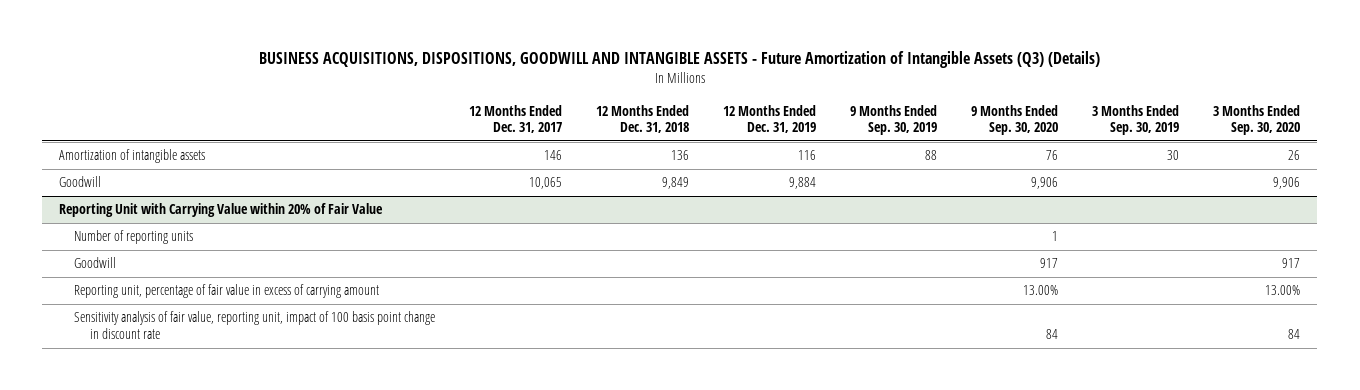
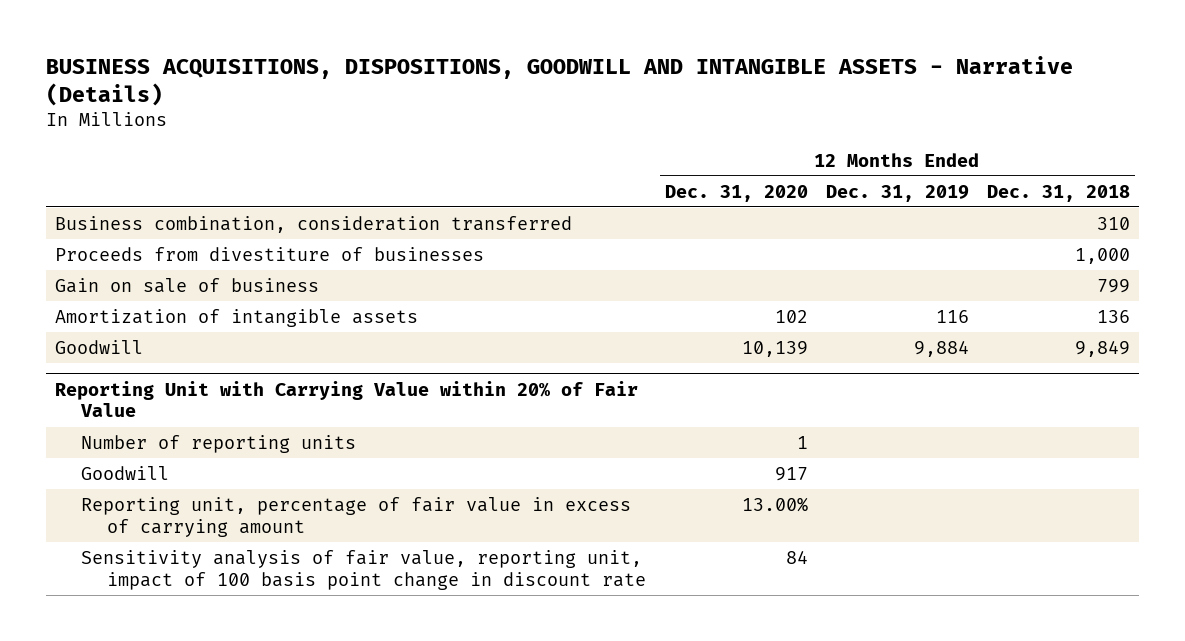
[258,51,1100,69] BUSINESS ACQUISITIONS, DISPOSITIONS, GOODWILL AND INTANGIBLE ASSETS - Future Amortization of Intangible Assets (Q3) (Details) -> [45,55,1073,106] BUSINESS ACQUISITIONS, DISPOSITIONS, GOODWILL AND INTANGIBLE ASSETS - Narrative (Details)
[469,104,563,134] 12 Months Ended Dec. 31, 2017 -> none
[850,104,938,136] 9 Months Ended Sep. 30, 2019 -> none
[971,104,1059,136] 9 Months Ended Sep. 30, 2020 -> none
[1092,104,1180,136] 3 Months Ended Sep. 30, 2019 -> none
[1213,104,1301,136] 3 Months Ended Sep. 30, 2020 -> none
none -> [664,184,808,202] Dec. 31, 2020
none -> [54,215,572,233] Business combination, consideration transferred
none -> [54,246,484,261] Proceeds from divestiture of businesses
none -> [54,277,319,293] Gain on sale of business

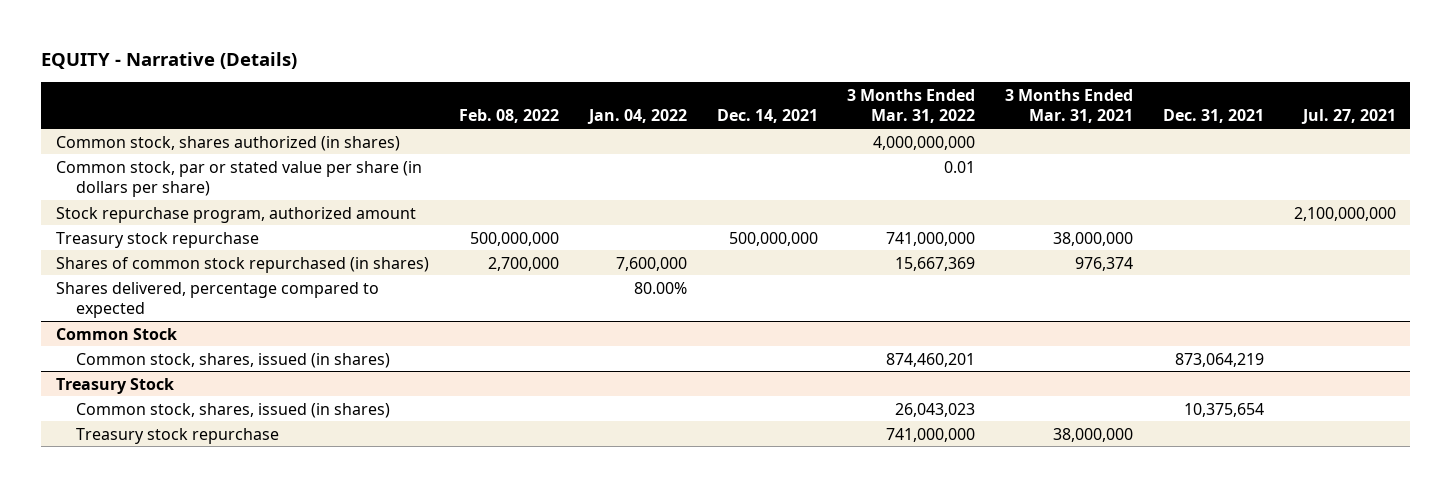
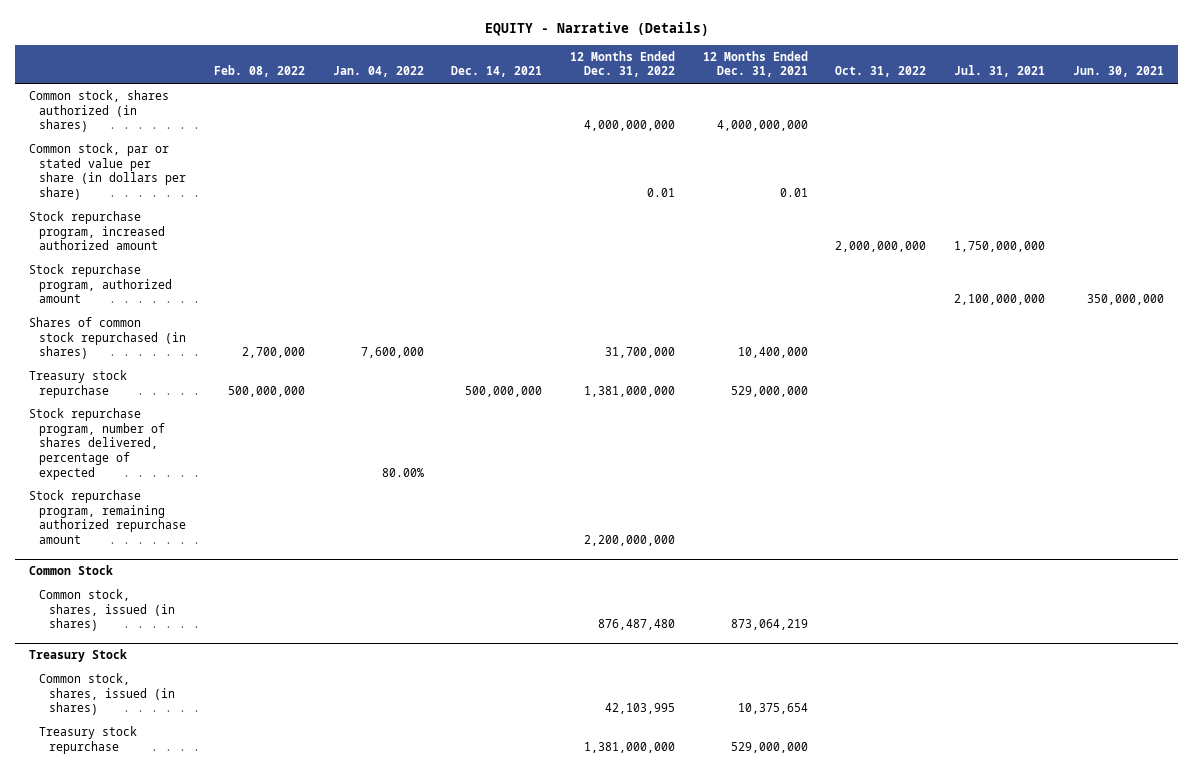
[847,88,976,124] 3 Months Ended Mar. 31, 2022 -> none
[1005,88,1134,124] 3 Months Ended Mar. 31, 2021 -> none
[1162,109,1264,124] Dec. 31, 2021 -> none
[1300,109,1396,125] Jul. 27, 2021 -> none
none -> [569,50,675,78] 12 Months Ended Dec. 31, 2022
none -> [702,50,808,78] 12 Months Ended Dec. 31, 2021
none -> [835,66,927,78] Oct. 31, 2022
none -> [954,65,1046,78] Jul. 31, 2021
none -> [1072,66,1164,78] Jun. 30, 2021
none -> [29,210,166,251] Stock repurchase program, increased authorized amount
[56,231,260,248] Treasury stock repurchase -> [29,369,128,398] Treasury stock repurchase
[56,281,380,319] Shares delivered, percentage compared to expected -> [29,407,166,480] Stock repurchase program, number of shares delivered, percentage of expected
none -> [29,489,187,544] Stock repurchase program, remaining authorized repurchase amount

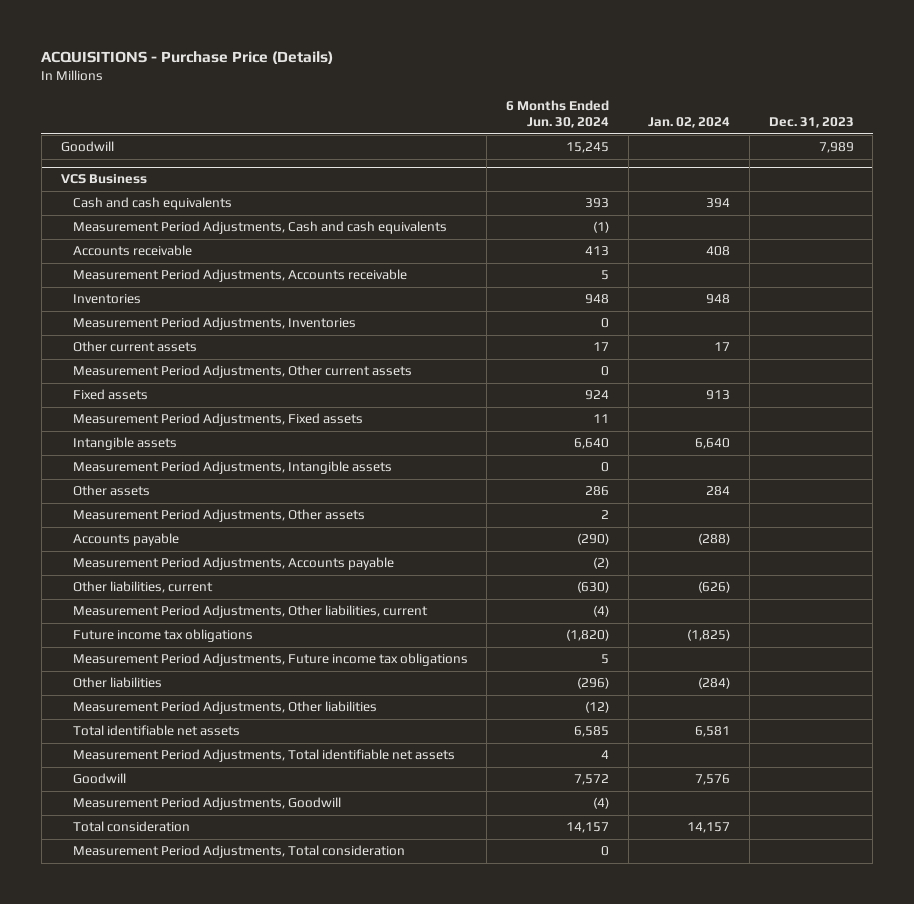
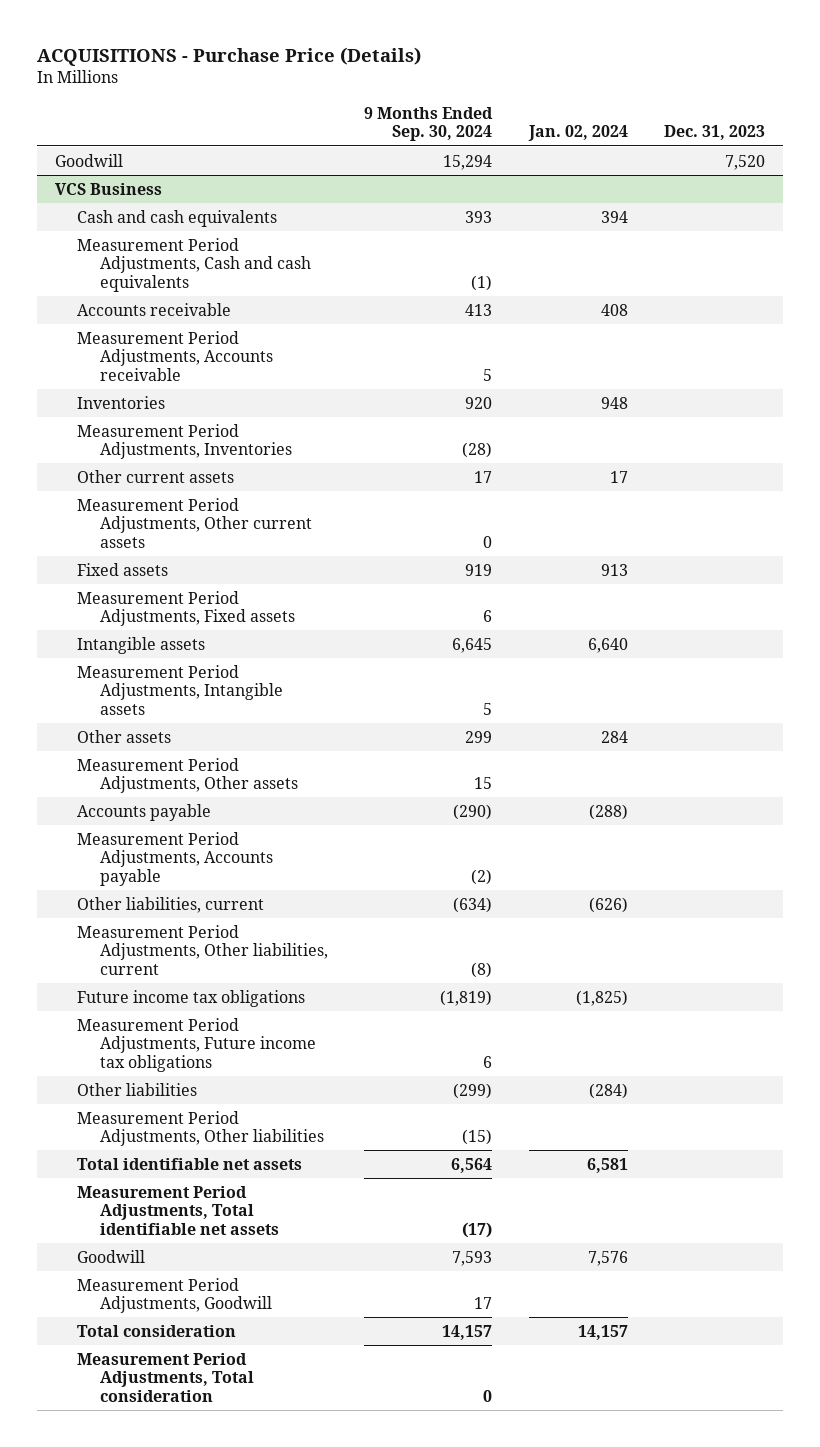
[506,99,610,128] 6 Months Ended Jun. 30, 2024 -> none
none -> [364,106,494,142] 9 Months Ended Sep. 30, 2024
[818,142,854,154] 7,989 -> [724,154,765,170] 7,520

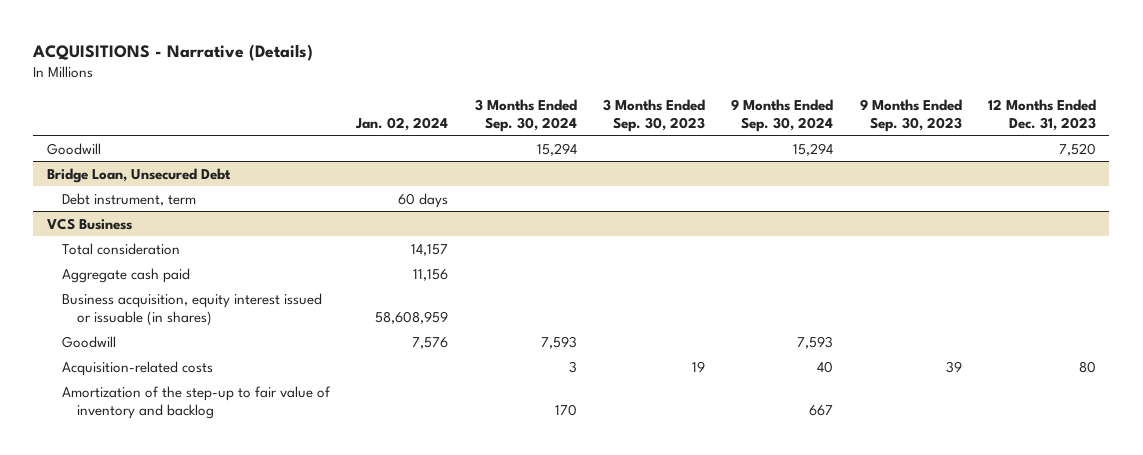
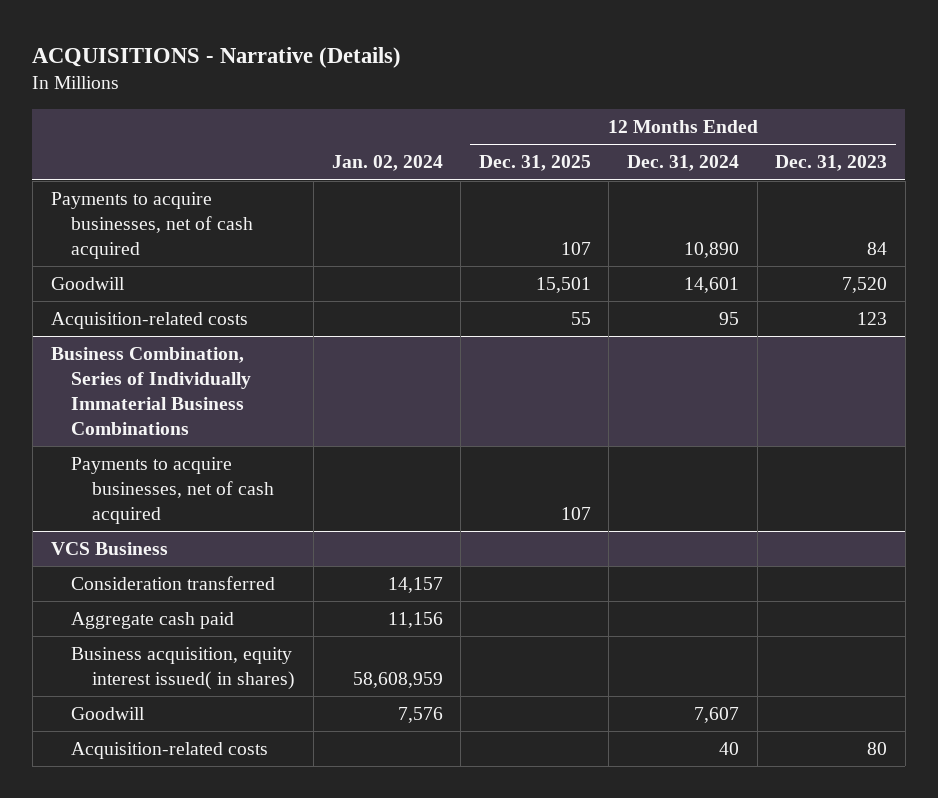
[474,98,577,132] 3 Months Ended Sep. 30, 2024 -> none
[602,98,705,132] 3 Months Ended Sep. 30, 2023 -> none
[731,98,834,132] 9 Months Ended Sep. 30, 2024 -> none
[859,98,962,132] 9 Months Ended Sep. 30, 2023 -> none
none -> [478,155,591,172] Dec. 31, 2025
none -> [626,155,739,172] Dec. 31, 2024
none -> [50,192,254,259] Payments to acquire businesses, net of cash acquired
[46,167,231,183] Bridge Loan, Unsecured Debt -> none
[61,192,196,206] Debt instrument, term -> none
none -> [50,312,248,330] Acquisition-related costs
none -> [50,347,252,435] Business Combination, Series of Individually Immaterial Business Combinations
none -> [71,457,275,524] Payments to acquire businesses, net of cash acquired
[61,242,180,255] Total consideration -> [71,576,276,591] Consideration transferred
[61,292,322,326] Business acquisition, equity interest issued or issuable (in shares) -> [71,647,296,690] Business acquisition, equity interest issued( in shares)
[61,385,331,419] Amortization of the step-up to fair value of inventory and backlog -> none

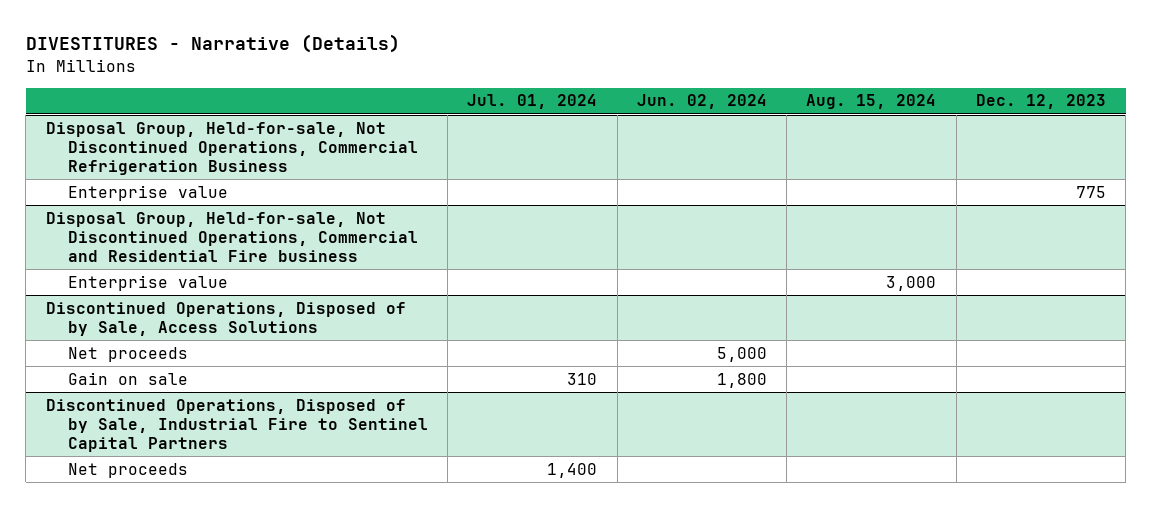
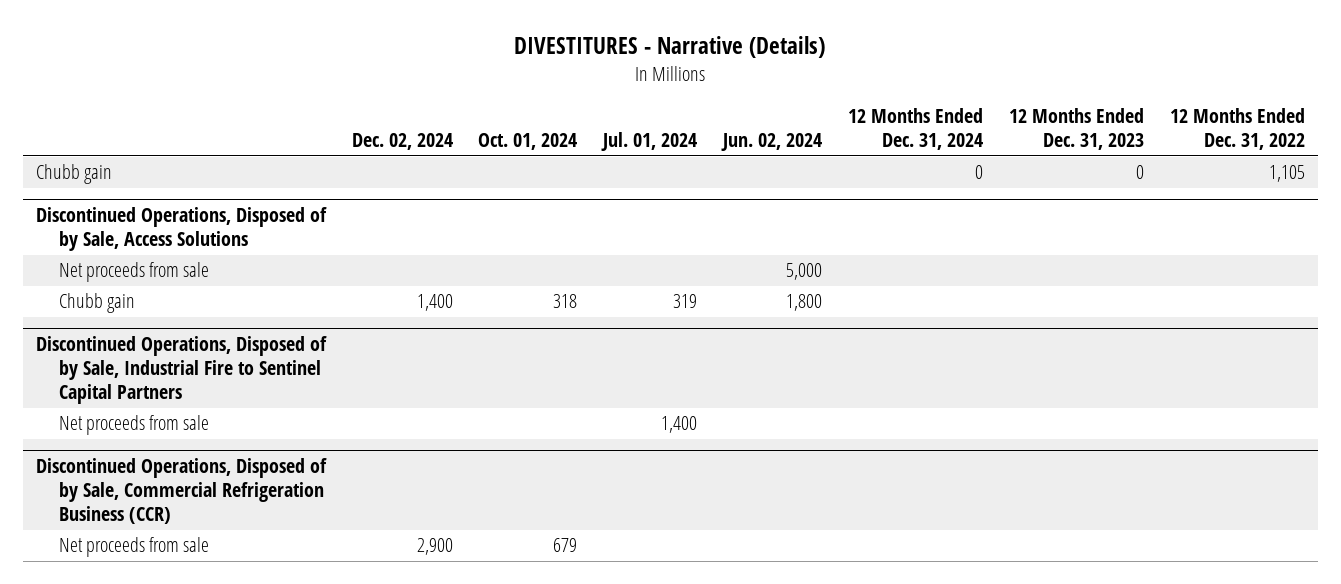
[806,94,937,110] Aug. 15, 2024 -> none
[975,94,1106,110] Dec. 12, 2023 -> none
none -> [351,133,453,151] Dec. 02, 2024
none -> [478,133,578,151] Oct. 01, 2024
none -> [848,108,984,151] 12 Months Ended Dec. 31, 2024
none -> [1008,108,1144,151] 12 Months Ended Dec. 31, 2023
none -> [1169,108,1305,151] 12 Months Ended Dec. 31, 2022
[45,121,418,175] Disposal Group, Held-for-sale, Not Discontinued Operations, Commercial Refrigeration Business -> none
[67,184,228,201] Enterprise value -> none
[45,211,418,262] Disposal Group, Held-for-sale, Not Discontinued Operations, Commercial and Residential Fire business -> none
[67,274,228,291] Enterprise value -> none
none -> [35,164,112,185] Chubb gain
[67,346,188,362] Net proceeds -> [59,262,210,283] Net proceeds from sale
[67,371,188,385] Gain on sale -> [59,293,136,314] Chubb gain
[567,372,598,385] 310 -> [673,294,698,309] 319
[67,462,188,478] Net proceeds -> [59,415,210,436] Net proceeds from sale
none -> [35,458,327,525] Discontinued Operations, Disposed of by Sale, Commercial Refrigeration Business (CCR)
none -> [59,537,210,558] Net proceeds from sale

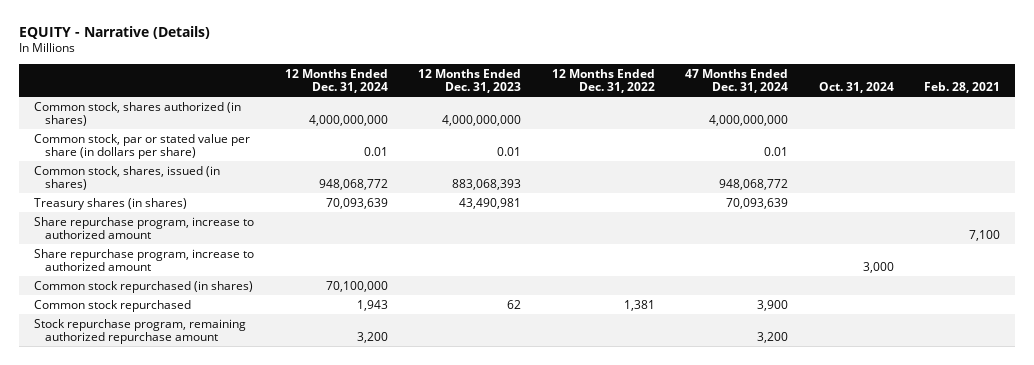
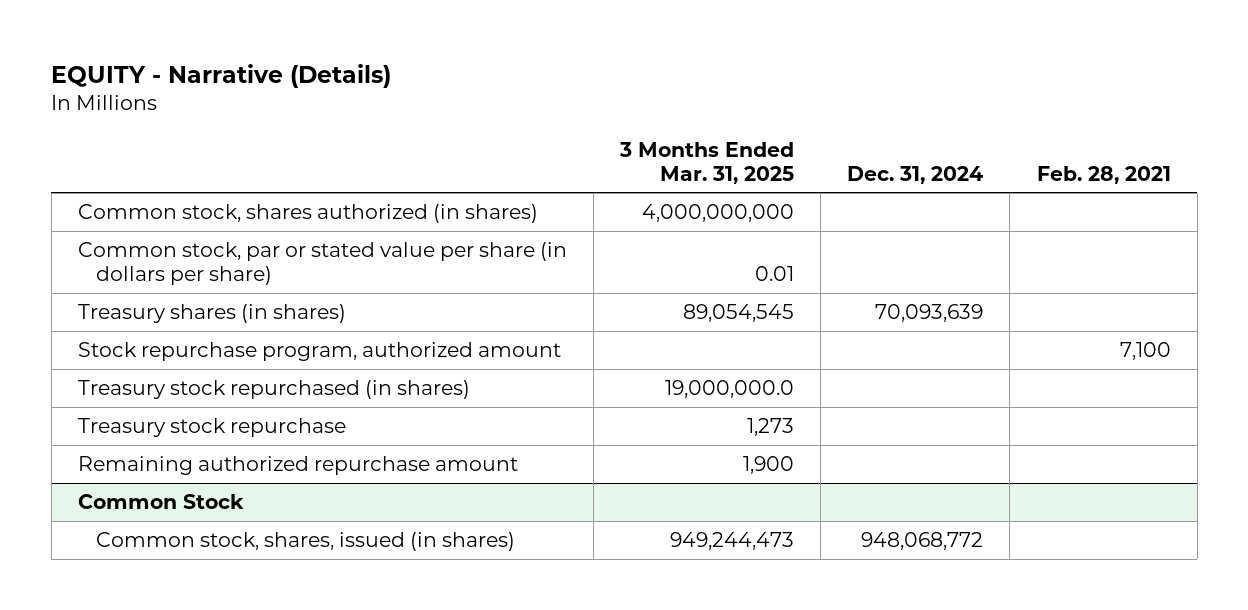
[284,68,388,93] 12 Months Ended Dec. 31, 2024 -> none
[418,68,522,93] 12 Months Ended Dec. 31, 2023 -> none
[551,68,655,93] 12 Months Ended Dec. 31, 2022 -> none
[685,68,789,93] 47 Months Ended Dec. 31, 2024 -> none
[818,81,894,93] Oct. 31, 2024 -> none
none -> [619,141,795,184] 3 Months Ended Mar. 31, 2025
none -> [847,165,984,184] Dec. 31, 2024
[34,165,221,190] Common stock, shares, issued (in shares) -> none
[34,248,255,271] Share repurchase program, increase to authorized amount -> none
[34,216,255,239] Share repurchase program, increase to authorized amount -> [77,342,561,362] Stock repurchase program, authorized amount
[34,280,254,293] Common stock repurchased (in shares) -> [77,380,470,400] Treasury stock repurchased (in shares)
[34,299,192,312] Common stock repurchased -> [77,418,346,438] Treasury stock repurchase
[34,318,247,344] Stock repurchase program, remaining authorized repurchase amount -> [77,456,518,476] Remaining authorized repurchase amount
none -> [77,494,244,510] Common Stock
none -> [96,532,516,552] Common stock, shares, issued (in shares)

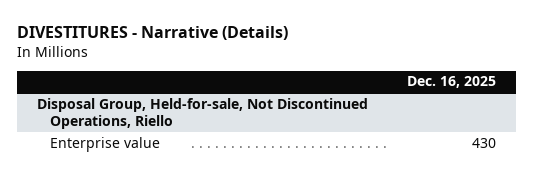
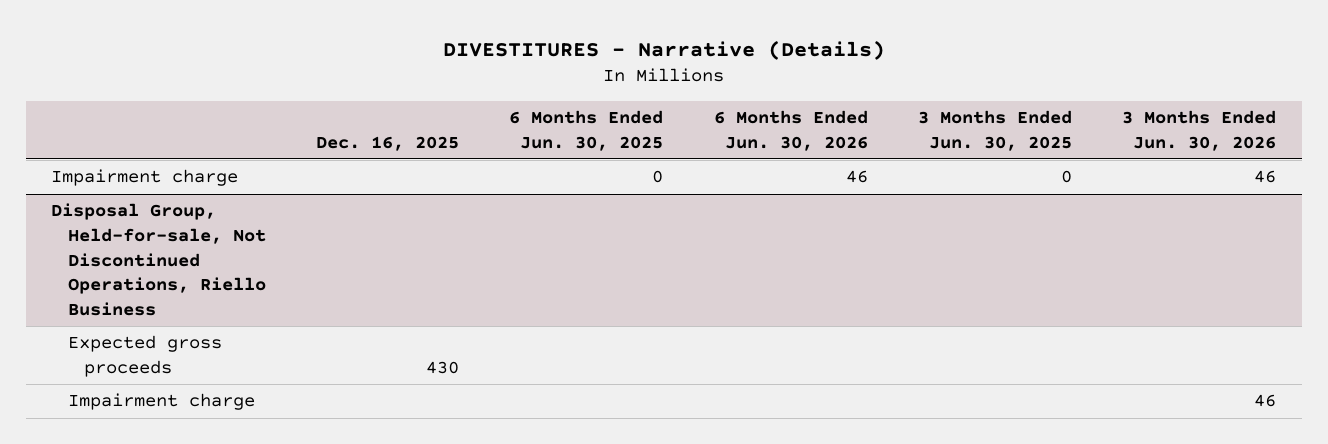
none -> [509,109,664,151] 6 Months Ended Jun. 30, 2025
none -> [713,109,868,151] 6 Months Ended Jun. 30, 2026
none -> [918,109,1073,151] 3 Months Ended Jun. 30, 2025
none -> [1122,109,1277,151] 3 Months Ended Jun. 30, 2026
none -> [51,169,239,187] Impairment charge
[36,97,368,130] Disposal Group, Held-for-sale, Not Discontinued Operations, Riello -> [51,203,266,317] Disposal Group, Held-for-sale, Not Discontinued Operations, Riello Business
[50,136,161,152] Enterprise value -> [67,335,222,378] Expected gross proceeds
none -> [67,393,255,411] Impairment charge

